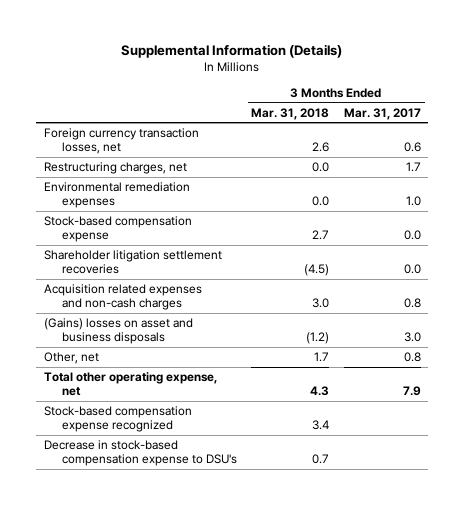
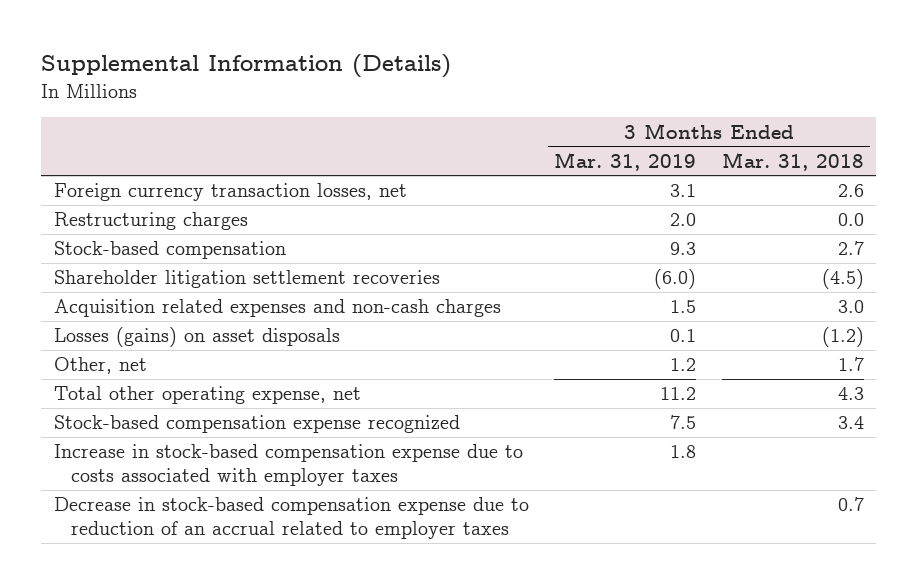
[343,107,421,120] Mar. 31, 2017 -> none
none -> [554,151,697,171] Mar. 31, 2019
[43,182,190,208] Environmental remediation expenses -> none
[43,162,187,175] Restructuring charges, net -> [53,212,248,231] Restructuring charges
[43,216,192,242] Stock-based compensation expense -> [53,241,286,260] Stock-based compensation
[43,318,193,344] (Gains) losses on asset and business disposals -> [53,327,340,348] Losses (gains) on asset disposals
[43,440,237,466] Decrease in stock-based compensation expense to DSU's -> none
none -> [53,444,523,486] Increase in stock-based compensation expense due to costs associated with employer taxes
none -> [53,497,529,539] Decrease in stock-based compensation expense due to reduction of an accrual related to employer taxes

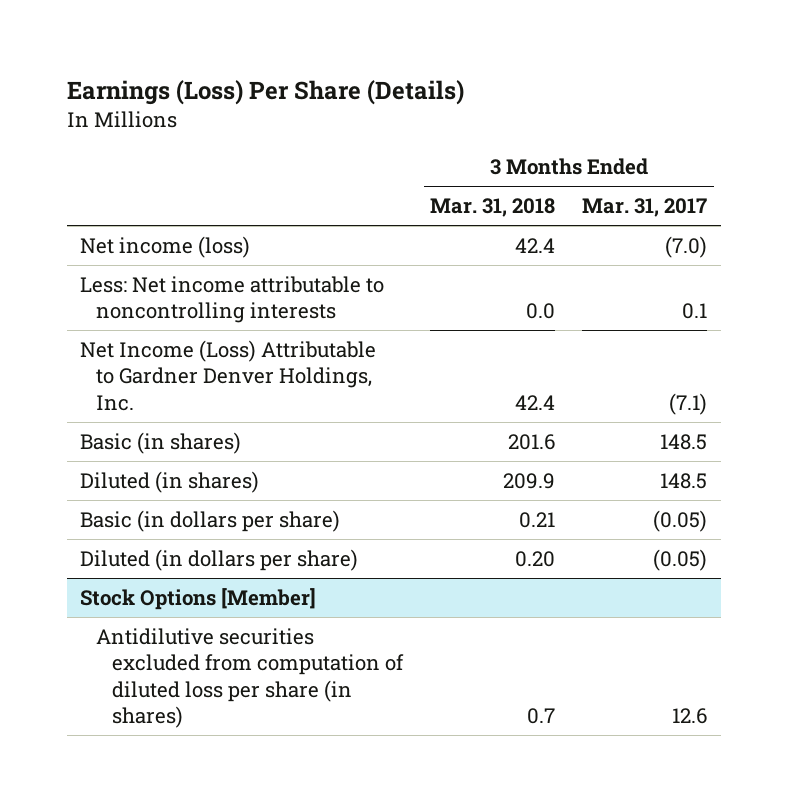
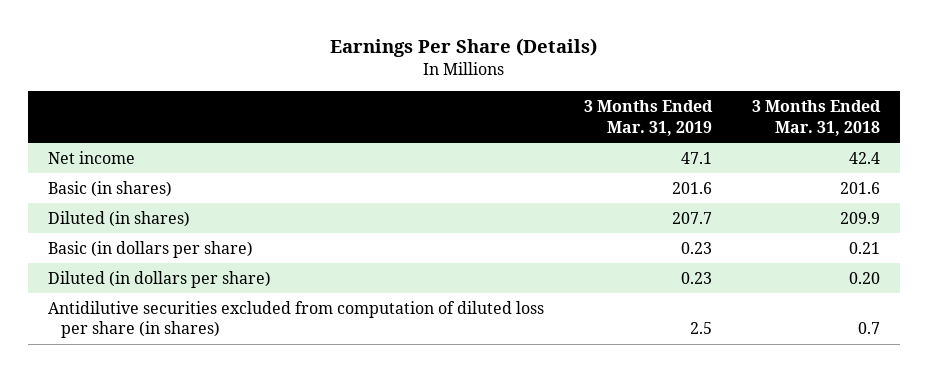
[66,79,464,105] Earnings (Loss) Per Share (Details) -> [330,38,598,58] Earnings Per Share (Details)
[582,198,708,218] Mar. 31, 2017 -> none
none -> [584,100,714,136] 3 Months Ended Mar. 31, 2019
[80,235,251,258] Net income (loss) -> none
[80,275,385,324] Less: Net income attributable to noncontrolling interests -> none
[80,339,377,411] Net Income (Loss) Attributable to Gardner Denver Holdings, Inc. -> [48,151,136,165] Net income
[80,587,317,610] Stock Options [Member] -> none

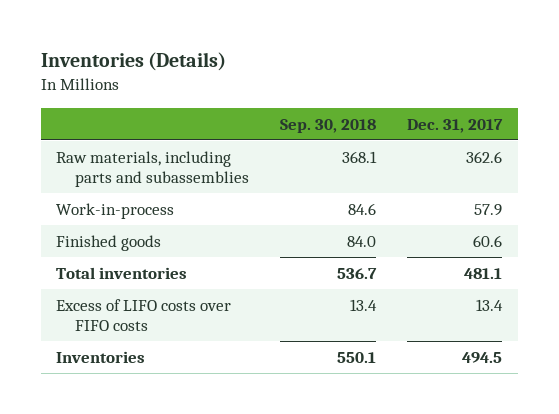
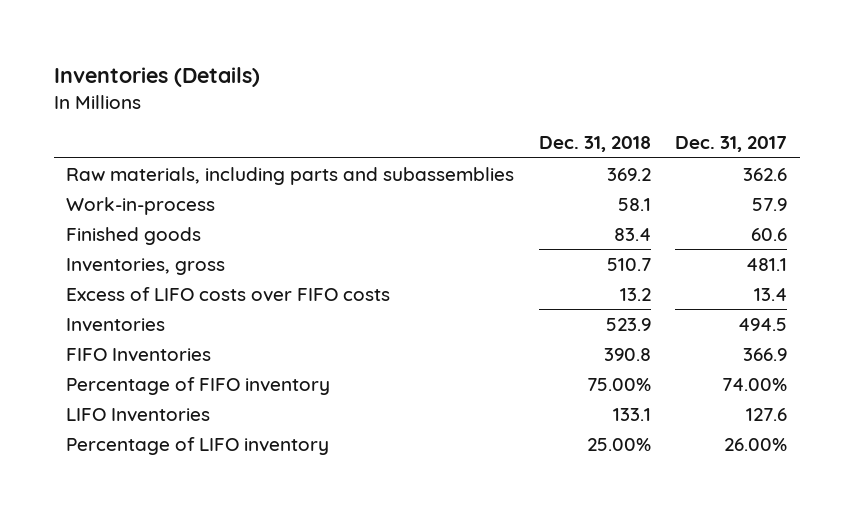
[280,118,377,133] Sep. 30, 2018 -> none
none -> [538,136,651,153] Dec. 31, 2018
[56,266,188,279] Total inventories -> [66,257,226,275] Inventories, gross
none -> [66,347,212,362] FIFO Inventories
none -> [66,376,331,395] Percentage of FIFO inventory
none -> [66,407,211,422] LIFO Inventories
none -> [66,436,330,455] Percentage of LIFO inventory

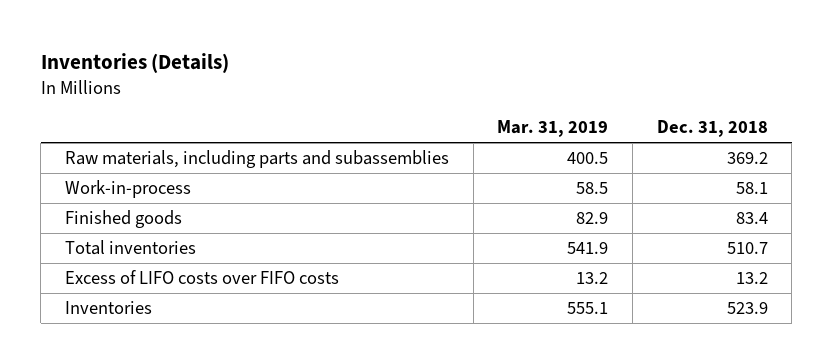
[675,136,788,153] Dec. 31, 2017 -> none
none -> [497,120,609,138] Mar. 31, 2019
[66,257,226,275] Inventories, gross -> [64,239,196,255] Total inventories
[66,347,212,362] FIFO Inventories -> none
[66,376,331,395] Percentage of FIFO inventory -> none
[66,407,211,422] LIFO Inventories -> none
[66,436,330,455] Percentage of LIFO inventory -> none

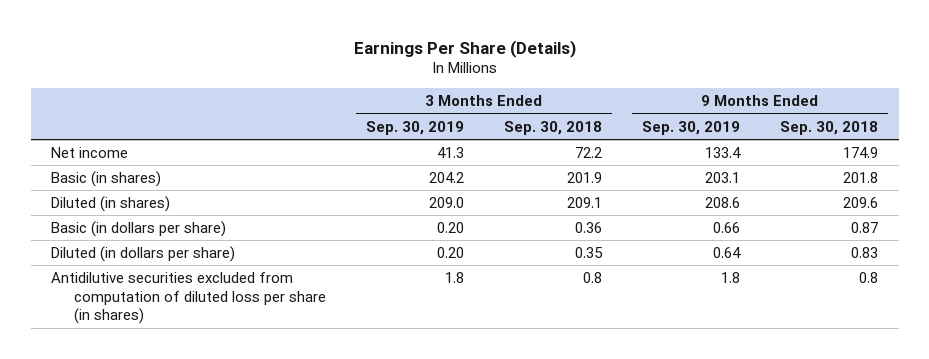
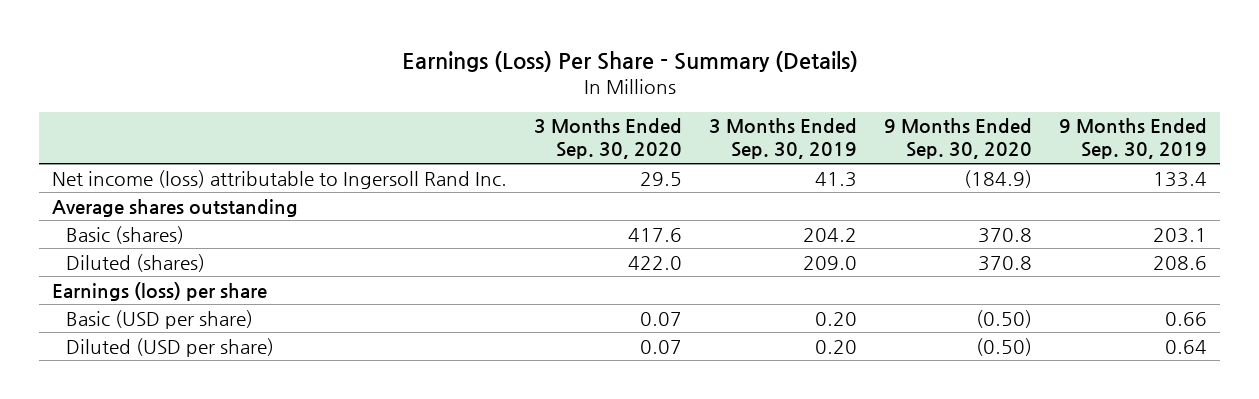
[353,39,576,58] Earnings Per Share (Details) -> [401,50,858,72] Earnings (Loss) Per Share - Summary (Details)
[504,120,603,135] Sep. 30, 2018 -> none
[780,120,879,135] Sep. 30, 2018 -> none
none -> [534,118,683,160] 3 Months Ended Sep. 30, 2020
none -> [884,118,1033,160] 9 Months Ended Sep. 30, 2020
[50,271,327,325] Antidilutive securities excluded from computation of diluted loss per share (in shares) -> none
[50,146,128,158] Net income -> [52,169,508,189] Net income (loss) attributable to Ingersoll Rand Inc.
none -> [52,198,299,217] Average shares outstanding
[50,170,161,187] Basic (in shares) -> [66,225,185,244] Basic (shares)
[50,195,170,212] Diluted (in shares) -> [66,253,206,272] Diluted (shares)
none -> [52,281,268,301] Earnings (loss) per share
[50,220,226,237] Basic (in dollars per share) -> [66,309,254,329] Basic (USD per share)
[50,245,235,262] Diluted (in dollars per share) -> [66,337,275,357] Diluted (USD per share)

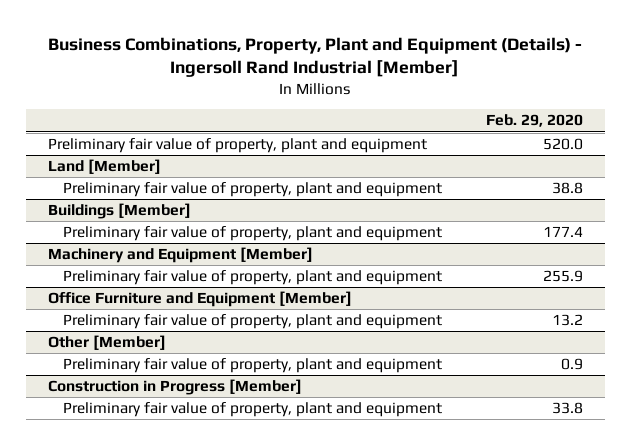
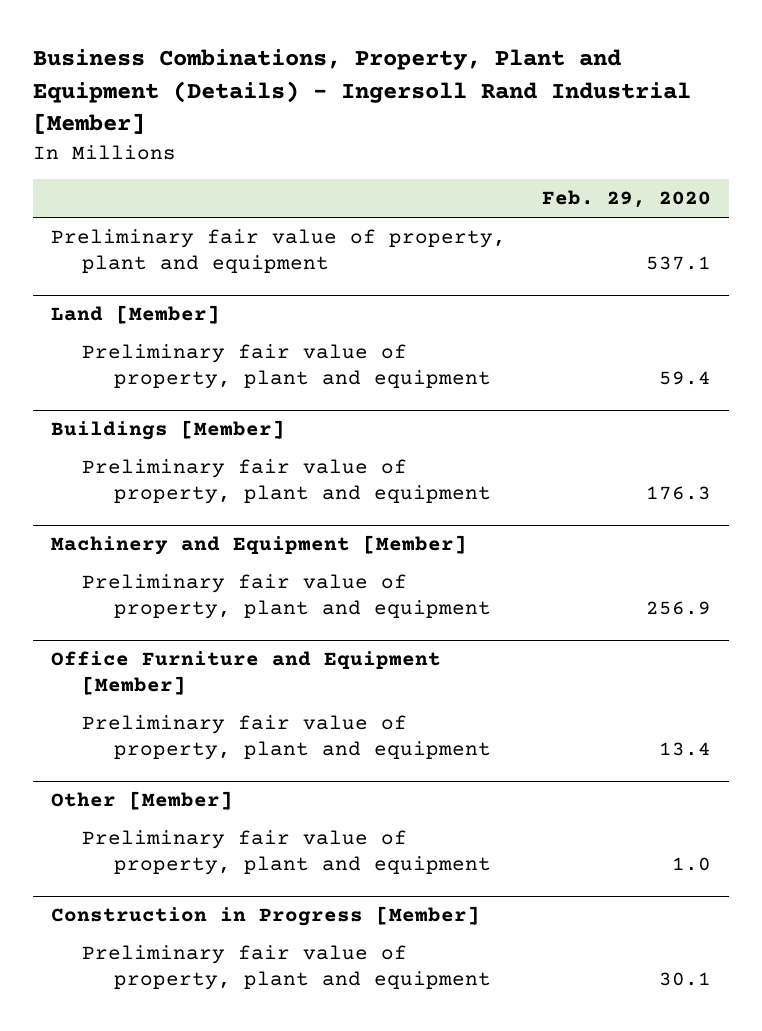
[542,138,583,151] 520.0 -> [645,256,711,271] 537.1
[551,182,583,195] 38.8 -> [658,371,711,386] 59.4
[542,226,583,238] 177.4 -> [645,486,711,501] 176.3
[542,270,583,283] 255.9 -> [645,601,711,616] 256.9
[551,314,583,327] 13.2 -> [658,742,711,757] 13.4
[560,358,583,371] 0.9 -> [671,857,711,872] 1.0
[551,402,583,415] 33.8 -> [658,972,711,987] 30.1

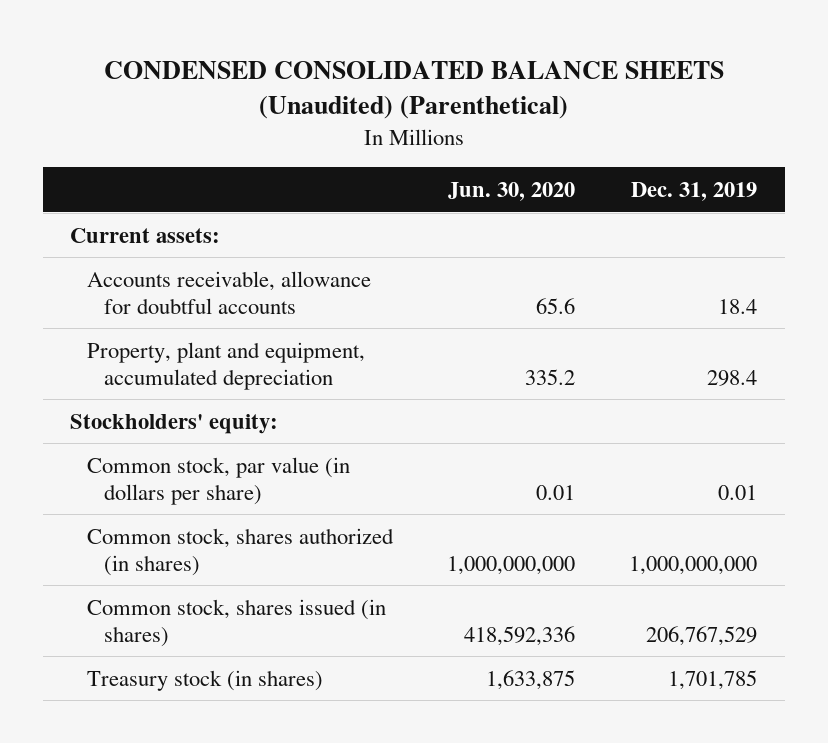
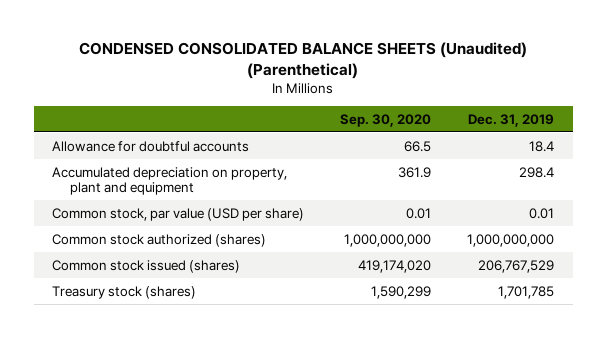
[448,182,576,202] Jun. 30, 2020 -> none
none -> [340,113,432,127] Sep. 30, 2020
[70,227,221,243] Current assets: -> none
[70,413,279,434] Stockholders' equity: -> none
[87,270,372,314] Accounts receivable, allowance for doubtful accounts -> [51,140,249,152] Allowance for doubtful accounts
[87,341,366,390] Property, plant and equipment, accumulated depreciation -> [51,166,287,196] Accumulated depreciation on property, plant and equipment
[87,456,351,505] Common stock, par value (in dollars per share) -> [51,207,304,221] Common stock, par value (USD per share)
[87,527,395,576] Common stock, shares authorized (in shares) -> [51,233,266,247] Common stock authorized (shares)
[87,598,387,647] Common stock, shares issued (in shares) -> [51,259,240,273] Common stock issued (shares)
[87,669,324,691] Treasury stock (in shares) -> [51,285,196,299] Treasury stock (shares)

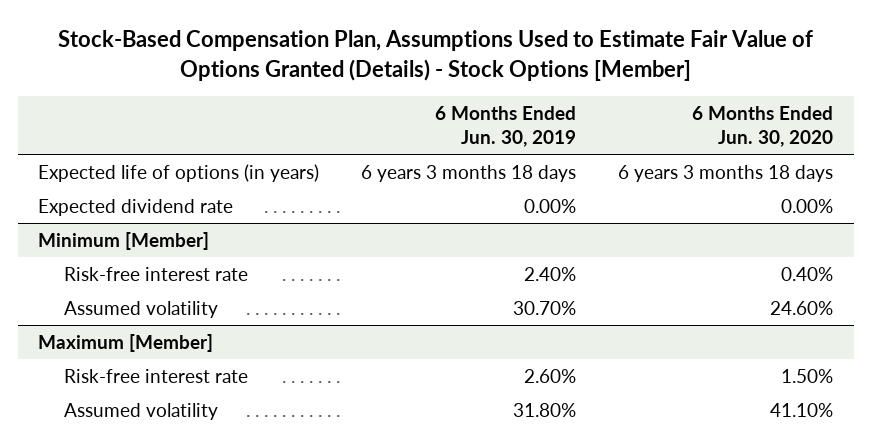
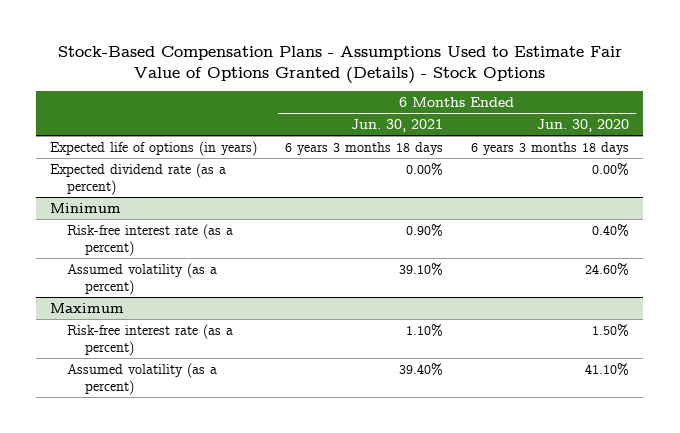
[57,30,813,82] Stock-Based Compensation Plan, Assumptions Used to Estimate Fair Value of Options Granted (Details) - Stock Options [Member] -> [57,46,622,84] Stock-Based Compensation Plans - Assumptions Used to Estimate Fair Value of Options Granted (Details) - Stock Options
[435,106,577,148] 6 Months Ended Jun. 30, 2019 -> none
none -> [351,118,444,132] Jun. 30, 2021
[38,199,234,217] Expected dividend rate -> [50,162,227,195] Expected dividend rate (as a percent)
[38,232,210,251] Minimum [Member] -> [50,202,122,213] Minimum
[64,267,249,282] Risk-free interest rate -> [67,223,234,256] Risk-free interest rate (as a percent)
[64,301,219,319] Assumed volatility -> [67,262,218,295] Assumed volatility (as a percent)
[38,334,214,353] Maximum [Member] -> [50,302,125,313] Maximum
[64,369,249,384] Risk-free interest rate -> [67,323,234,356] Risk-free interest rate (as a percent)
[64,403,219,421] Assumed volatility -> [67,362,218,395] Assumed volatility (as a percent)

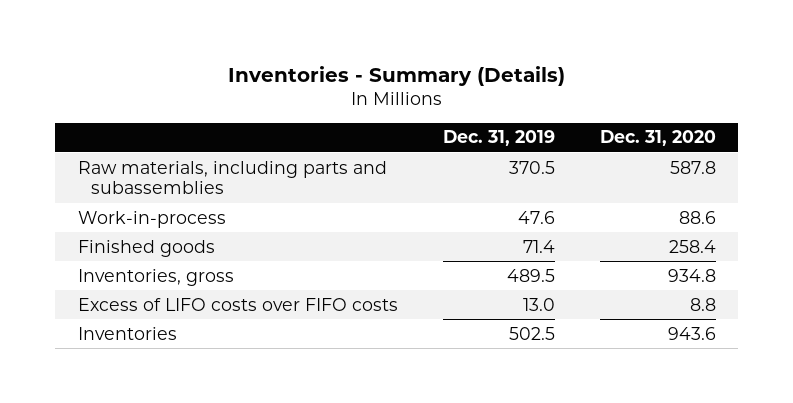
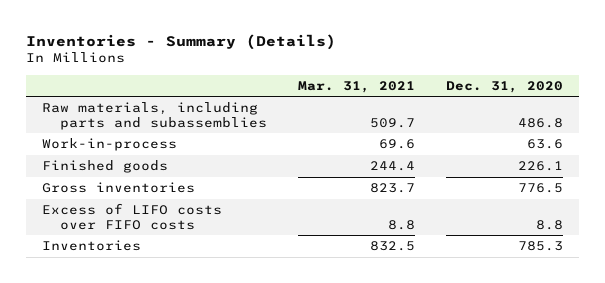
[442,130,555,147] Dec. 31, 2019 -> none
none -> [298,80,416,93] Mar. 31, 2021
[669,160,716,174] 587.8 -> [518,118,564,129] 486.8
[678,210,716,224] 88.6 -> [527,139,564,150] 63.6
[668,239,716,253] 258.4 -> [518,161,564,172] 226.1
[77,268,234,286] Inventories, gross -> [41,182,195,194] Gross inventories
[667,268,716,282] 934.8 -> [518,183,564,194] 776.5
[667,326,716,340] 943.6 -> [518,241,564,252] 785.3

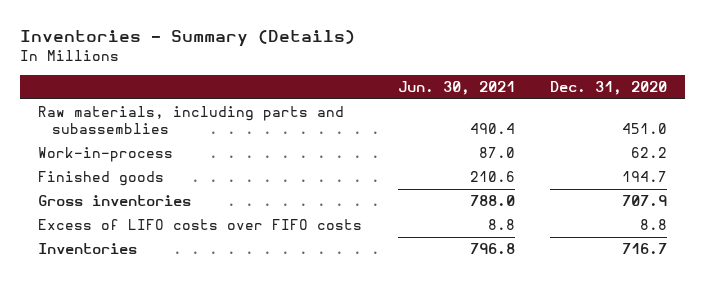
[298,80,416,93] Mar. 31, 2021 -> none
none -> [397,81,515,96] Jun. 30, 2021
[518,118,564,129] 486.8 -> [622,123,668,135] 451.0
[527,139,564,150] 63.6 -> [631,147,668,159] 62.2
[518,161,564,172] 226.1 -> [622,171,668,183] 194.7
[518,183,564,194] 776.5 -> [622,195,668,207] 707.9
[518,241,564,252] 785.3 -> [622,243,668,255] 716.7

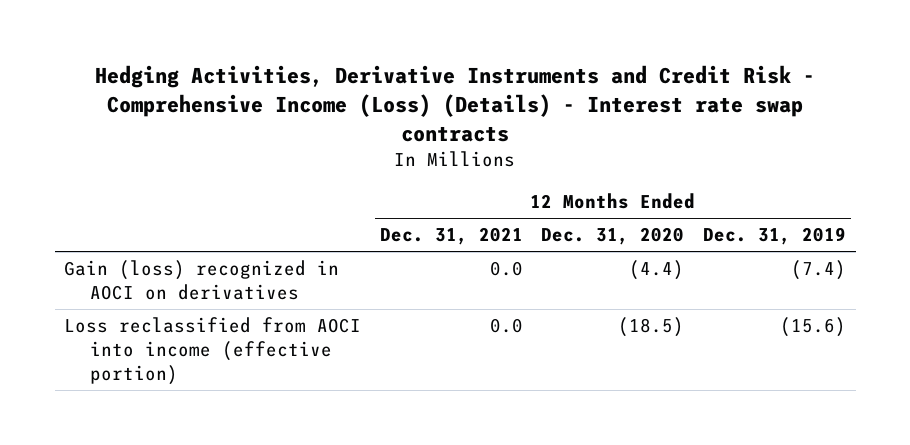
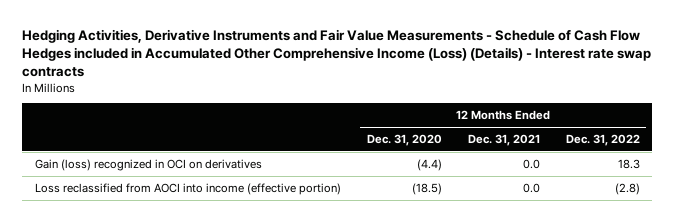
[95,65,816,143] Hedging Activities, Derivative Instruments and Credit Risk - Comprehensive Income (Loss) (Details) - Interest rate swap contracts -> [22,29,652,78] Hedging Activities, Derivative Instruments and Fair Value Measurements - Schedule of Cash Flow Hedges included in Accumulated Other Comprehensive Income (Loss) (Details) - Interest rate swap contracts
[703,227,847,246] Dec. 31, 2019 -> none
none -> [565,133,640,146] Dec. 31, 2022
[63,260,339,300] Gain (loss) recognized in AOCI on derivatives -> [35,158,263,171] Gain (loss) recognized in OCI on derivatives

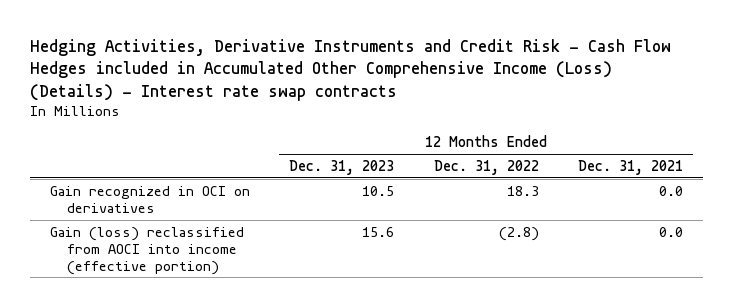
[22,29,652,78] Hedging Activities, Derivative Instruments and Fair Value Measurements - Schedule of Cash Flow Hedges included in Accumulated Other Comprehensive Income (Loss) (Details) - Interest rate swap contracts -> [29,39,671,101] Hedging Activities, Derivative Instruments and Credit Risk - Cash Flow Hedges included in Accumulated Other Comprehensive Income (Loss) (Details) - Interest rate swap contracts
[366,133,442,146] Dec. 31, 2020 -> none
none -> [289,159,395,175] Dec. 31, 2023
[35,158,263,171] Gain (loss) recognized in OCI on derivatives -> [49,185,250,213] Gain recognized in OCI on derivatives
[35,182,342,195] Loss reclassified from AOCI into income (effective portion) -> [49,226,244,275] Gain (loss) reclassified from AOCI into income (effective portion)

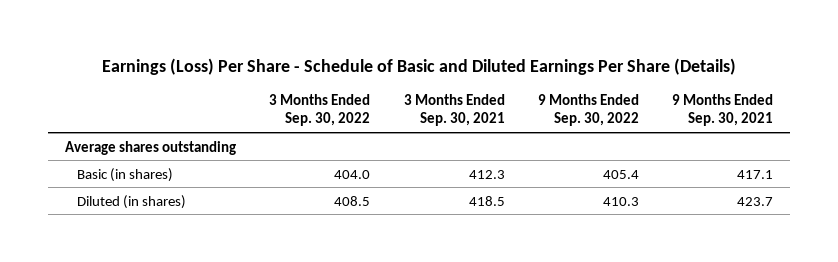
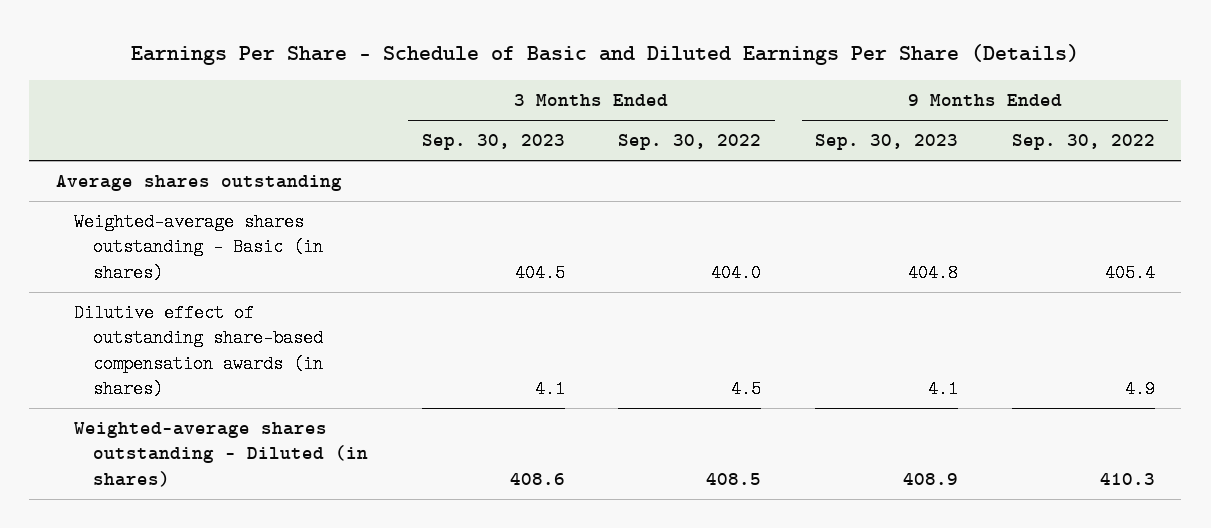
[102,57,737,75] Earnings (Loss) Per Share - Schedule of Basic and Diluted Earnings Per Share (Details) -> [131,43,1080,65] Earnings Per Share - Schedule of Basic and Diluted Earnings Per Share (Details)
[403,94,505,127] 3 Months Ended Sep. 30, 2021 -> none
[672,94,774,127] 9 Months Ended Sep. 30, 2021 -> none
none -> [421,134,565,151] Sep. 30, 2023
none -> [814,134,958,151] Sep. 30, 2023
[76,167,173,182] Basic (in shares) -> [74,213,323,282] Weighted-average shares outstanding - Basic (in shares)
none -> [74,304,323,398] Dilutive effect of outstanding share-based compensation awards (in shares)
[76,194,186,209] Diluted (in shares) -> [74,422,368,487] Weighted-average shares outstanding - Diluted (in shares)

